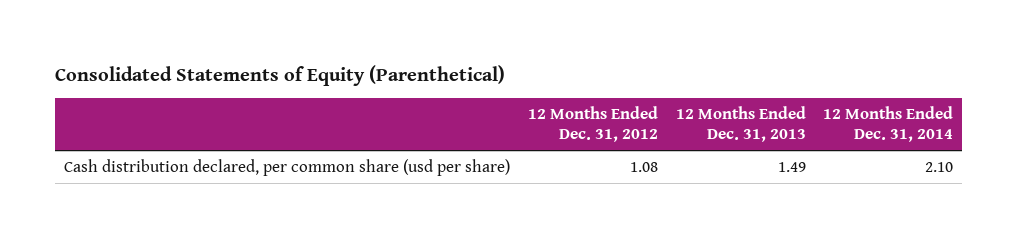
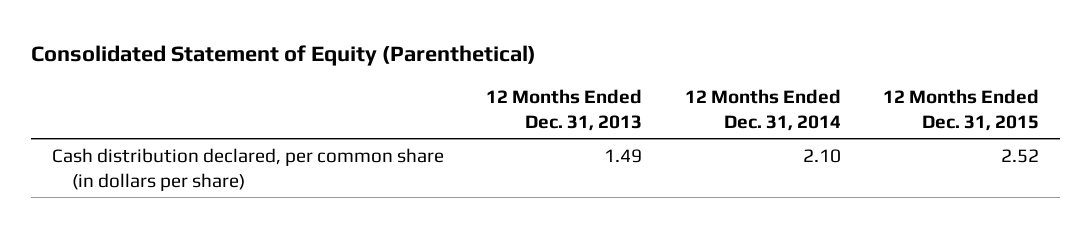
[54,65,505,87] Consolidated Statements of Equity (Parenthetical) -> [30,44,536,66] Consolidated Statement of Equity (Parenthetical)
[527,106,658,143] 12 Months Ended Dec. 31, 2012 -> none
none -> [883,88,1040,131] 12 Months Ended Dec. 31, 2015
[63,159,510,177] Cash distribution declared, per common share (usd per share) -> [52,148,445,191] Cash distribution declared, per common share (in dollars per share)

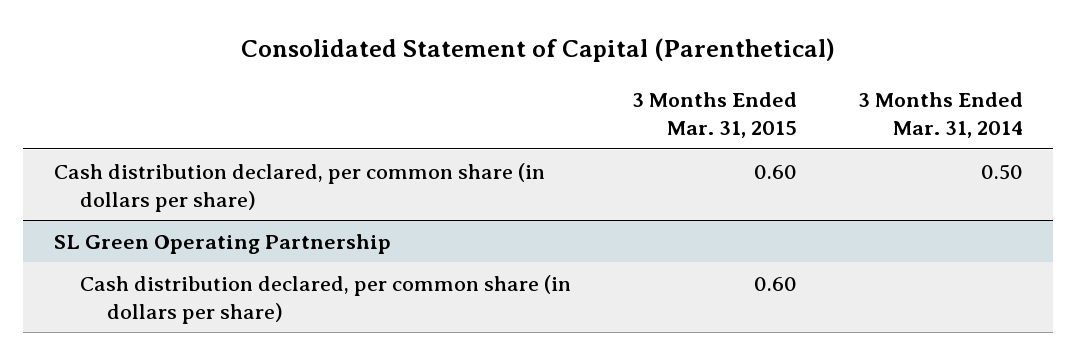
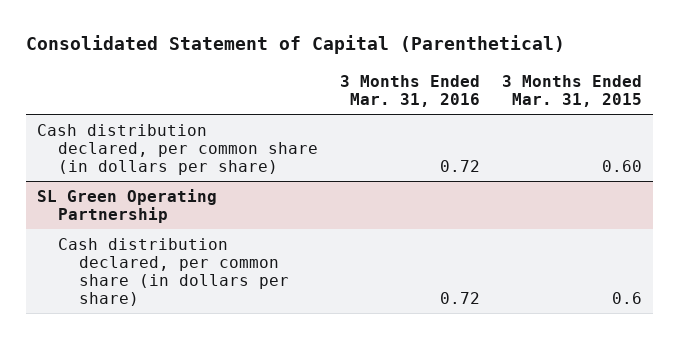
[857,92,1023,139] 3 Months Ended Mar. 31, 2014 -> none
none -> [340,74,481,107] 3 Months Ended Mar. 31, 2016
[754,276,798,291] 0.60 -> [612,291,643,304] 0.6

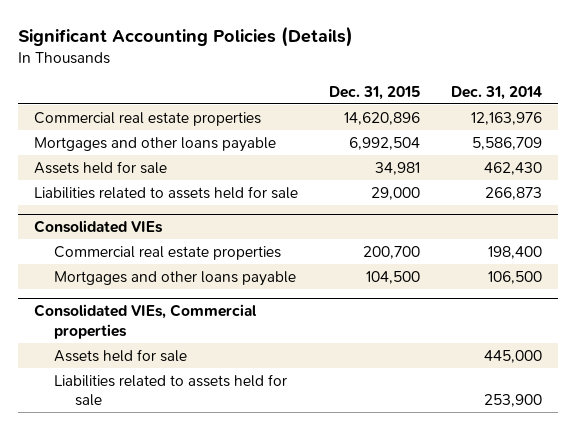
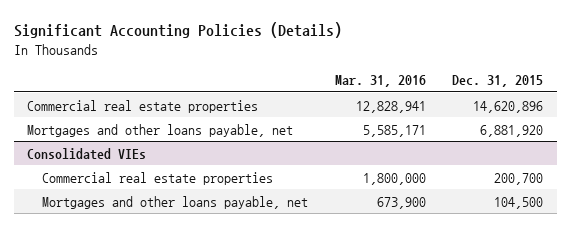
[451,85,543,100] Dec. 31, 2014 -> none
none -> [334,74,426,87] Mar. 31, 2016
[33,160,167,174] Assets held for sale -> none
[33,185,298,199] Liabilities related to assets held for sale -> none
[33,136,276,152] Mortgages and other loans payable -> [27,123,294,137] Mortgages and other loans payable, net
[348,136,420,150] 6,992,504 -> [480,124,544,137] 6,881,920
[33,304,257,339] Consolidated VIEs, Commercial properties -> none
[54,348,188,362] Assets held for sale -> none
[54,373,288,407] Liabilities related to assets held for sale -> none
[54,270,297,286] Mortgages and other loans payable -> [42,195,309,209] Mortgages and other loans payable, net

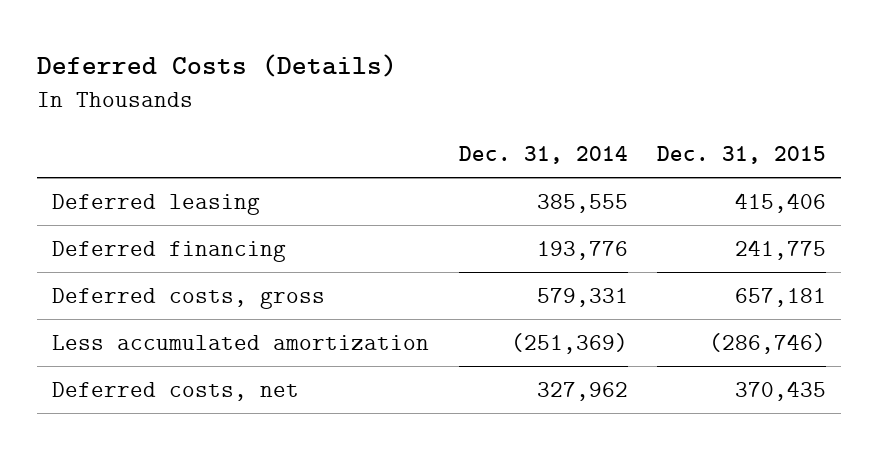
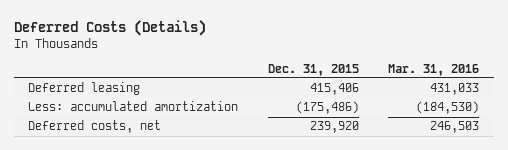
[458,146,628,165] Dec. 31, 2014 -> none
none -> [388,63,480,76] Mar. 31, 2016
[52,240,287,262] Deferred financing -> none
[52,287,326,309] Deferred costs, gross -> none
[52,334,430,350] Less accumulated amortization -> [28,101,239,112] Less: accumulated amortization
[709,332,827,354] (286,746) -> [295,101,359,115] (175,486)
[735,380,827,401] 370,435 -> [309,121,359,134] 239,920

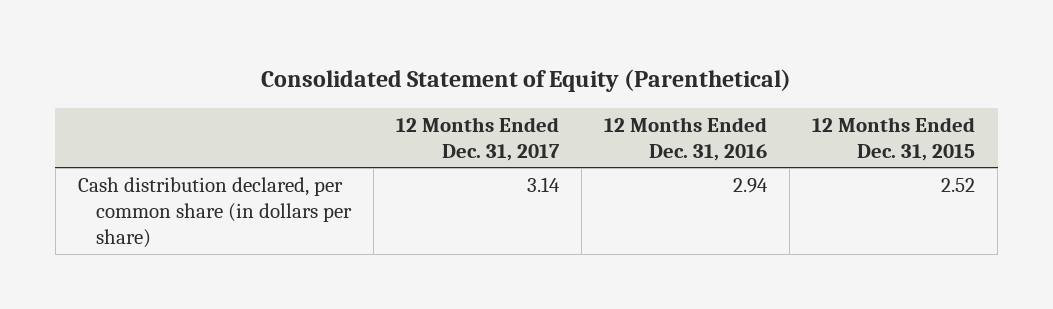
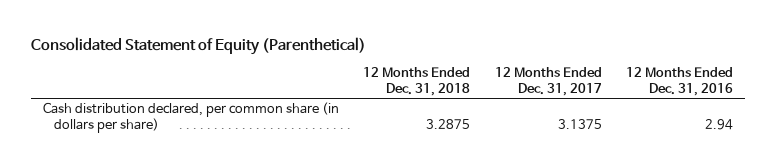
[812,116,976,161] 12 Months Ended Dec. 31, 2015 -> none
none -> [363,67,471,97] 12 Months Ended Dec. 31, 2018
[527,176,561,192] 3.14 -> [557,119,602,130] 3.1375

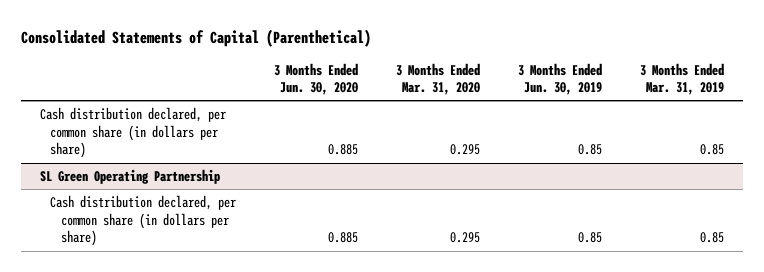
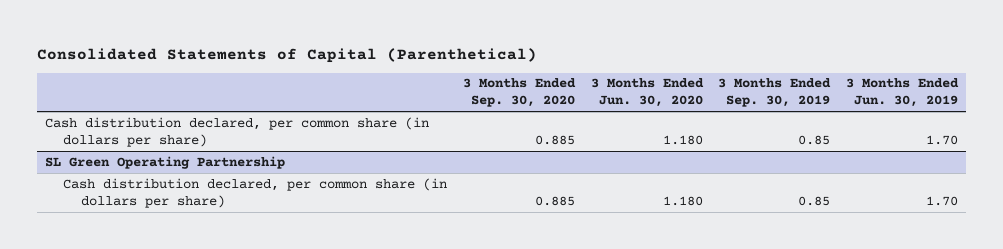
[396,62,481,96] 3 Months Ended Mar. 31, 2020 -> none
[640,62,725,96] 3 Months Ended Mar. 31, 2019 -> none
none -> [462,78,576,108] 3 Months Ended Sep. 30, 2020
none -> [718,78,832,108] 3 Months Ended Sep. 30, 2019
[328,144,359,156] 0.885 -> [662,134,703,145] 1.180
[578,144,603,156] 0.85 -> [926,134,959,145] 1.70
[328,232,359,244] 0.885 -> [662,195,703,206] 1.180
[578,232,603,244] 0.85 -> [926,195,959,206] 1.70

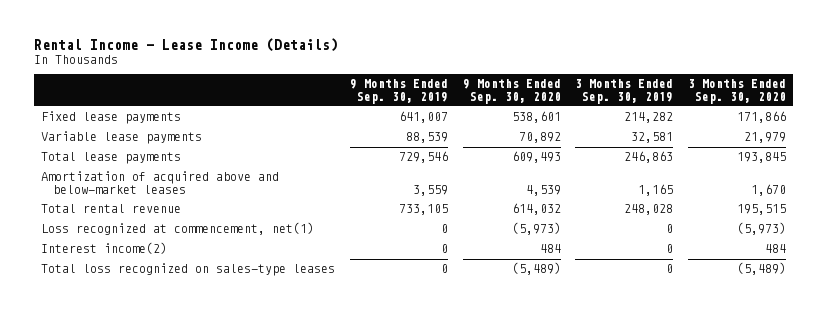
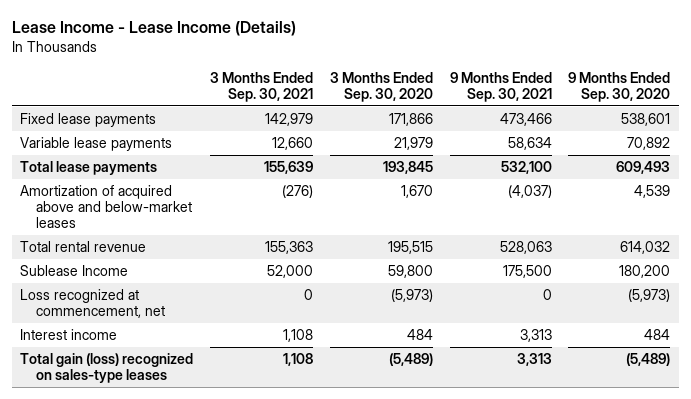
[34,37,339,52] Rental Income - Lease Income (Details) -> [11,21,296,37] Lease Income - Lease Income (Details)
[350,79,449,104] 9 Months Ended Sep. 30, 2019 -> none
[575,79,674,104] 3 Months Ended Sep. 30, 2019 -> none
none -> [210,71,314,102] 3 Months Ended Sep. 30, 2021
none -> [449,71,552,102] 9 Months Ended Sep. 30, 2021
none -> [20,265,129,277] Sublease Income
[41,222,315,236] Loss recognized at commencement, net(1) -> [20,289,166,319] Loss recognized at commencement, net
[41,242,168,255] Interest income(2) -> [20,329,118,341] Interest income
[41,263,336,277] Total loss recognized on sales-type leases -> [20,353,194,384] Total gain (loss) recognized on sales-type leases

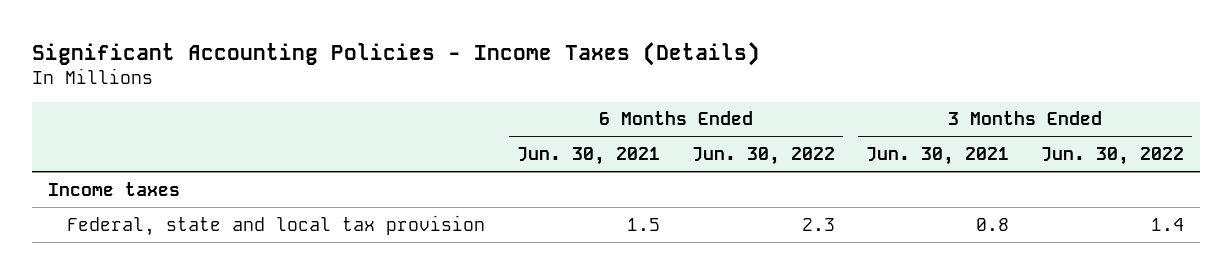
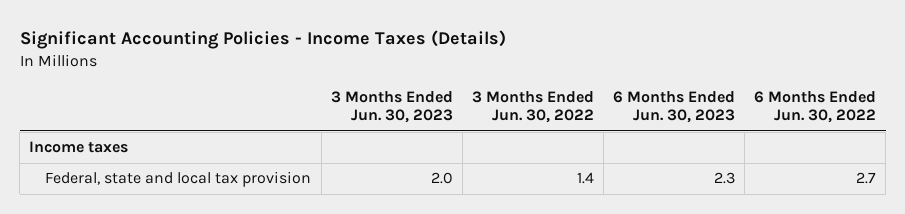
[517,147,661,166] Jun. 30, 2021 -> none
[866,147,1010,166] Jun. 30, 2021 -> none
none -> [330,90,453,124] 3 Months Ended Jun. 30, 2023
none -> [612,90,735,124] 6 Months Ended Jun. 30, 2023
[801,217,835,231] 2.3 -> [856,172,877,185] 2.7

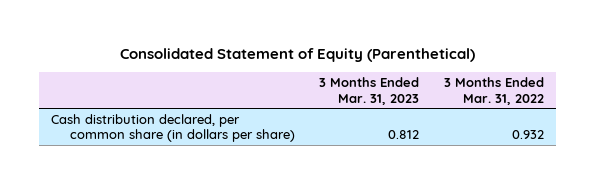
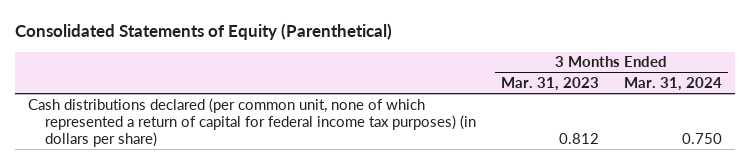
[119,48,475,63] Consolidated Statement of Equity (Parenthetical) -> [15,23,393,41] Consolidated Statements of Equity (Parenthetical)
[443,77,544,105] 3 Months Ended Mar. 31, 2022 -> none
none -> [624,77,723,92] Mar. 31, 2024
[51,113,295,143] Cash distribution declared, per common share (in dollars per share) -> [27,97,476,147] Cash distributions declared (per common unit, none of which represented a return of capital for federal income tax purposes) (in dollars per share)

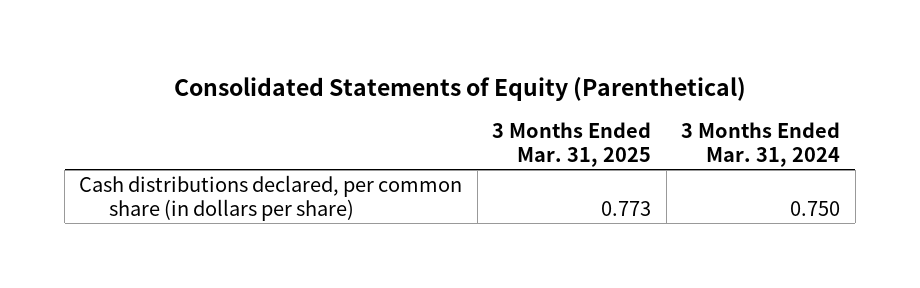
[500,77,599,92] Mar. 31, 2023 -> none
none -> [492,122,652,167] 3 Months Ended Mar. 31, 2025
[27,97,476,147] Cash distributions declared (per common unit, none of which represented a return of capital for federal income tax purposes) (in dollars per share) -> [79,175,463,221] Cash distributions declared, per common share (in dollars per share)

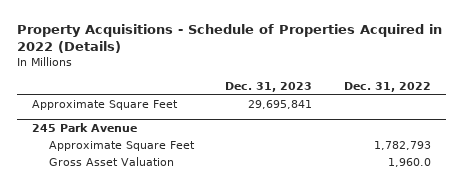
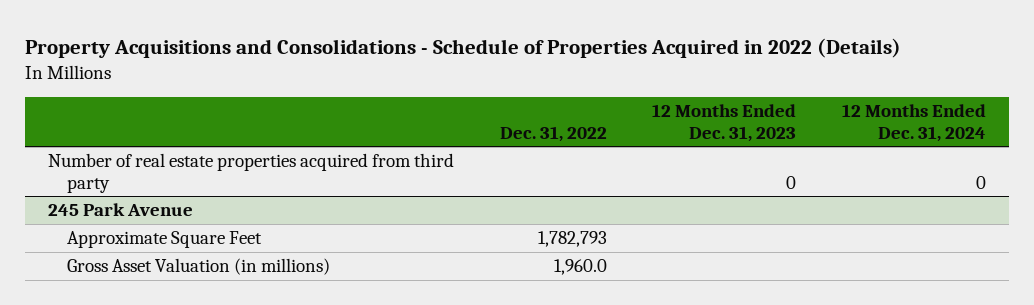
[16,24,442,54] Property Acquisitions - Schedule of Properties Acquired in 2022 (Details) -> [25,37,902,58] Property Acquisitions and Consolidations - Schedule of Properties Acquired in 2022 (Details)
[225,81,313,92] Dec. 31, 2023 -> none
none -> [652,104,797,142] 12 Months Ended Dec. 31, 2023
none -> [841,104,986,142] 12 Months Ended Dec. 31, 2024
[32,99,179,110] Approximate Square Feet -> none
none -> [48,153,455,193] Number of real estate properties acquired from third party
[49,156,175,166] Gross Asset Valuation -> [66,258,330,276] Gross Asset Valuation (in millions)

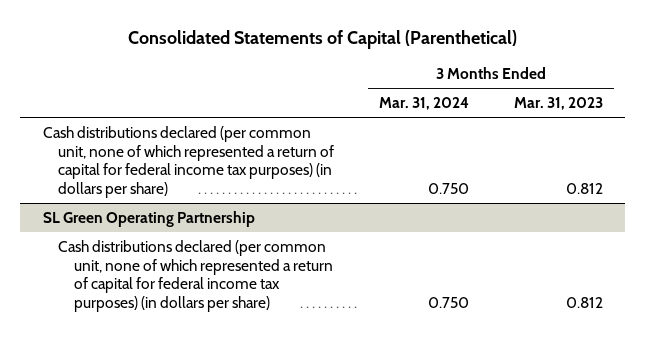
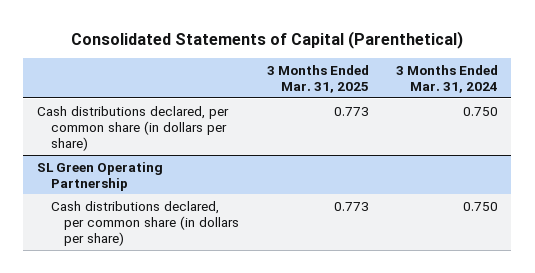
[514,97,604,111] Mar. 31, 2023 -> none
none -> [266,65,369,94] 3 Months Ended Mar. 31, 2025
[42,125,335,199] Cash distributions declared (per common unit, none of which represented a return of capital for federal income tax purposes) (in dollars per share) -> [37,105,230,151] Cash distributions declared, per common share (in dollars per share)
[58,239,333,313] Cash distributions declared (per common unit, none of which represented a return of capital for federal income tax purposes) (in dollars per share) -> [50,200,240,246] Cash distributions declared, per common share (in dollars per share)

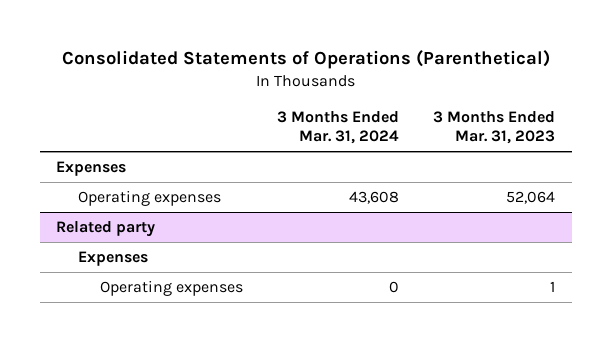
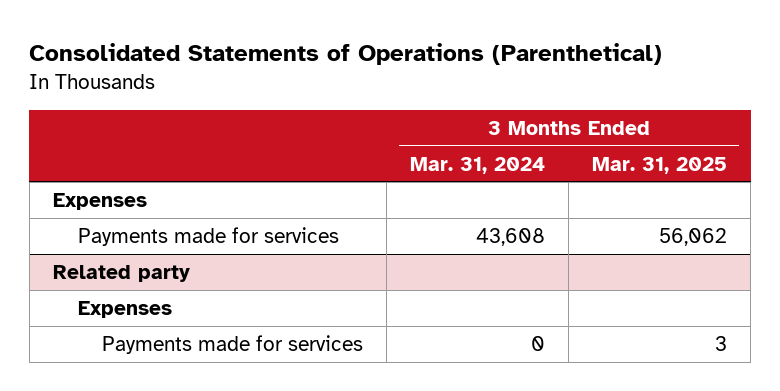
[432,110,555,145] 3 Months Ended Mar. 31, 2023 -> none
none -> [592,156,728,174] Mar. 31, 2025
[78,190,222,207] Operating expenses -> [77,226,339,246] Payments made for services
[100,280,244,297] Operating expenses -> [102,334,364,354] Payments made for services

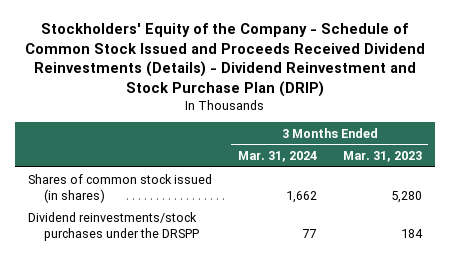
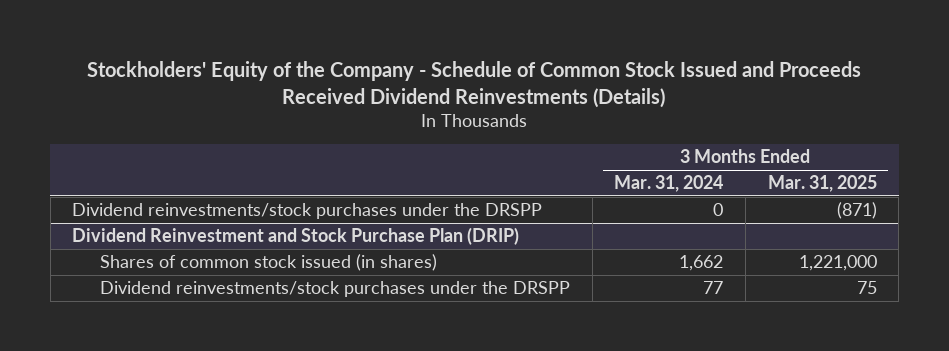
[24,23,425,97] Stockholders' Equity of the Company - Schedule of Common Stock Issued and Proceeds Received Dividend Reinvestments (Details) - Dividend Reinvestment and Stock Purchase Plan (DRIP) -> [87,60,862,108] Stockholders' Equity of the Company - Schedule of Common Stock Issued and Proceeds Received Dividend Reinvestments (Details)
[342,150,422,162] Mar. 31, 2023 -> none
none -> [767,175,877,193] Mar. 31, 2025
none -> [72,203,543,220] Dividend reinvestments/stock purchases under the DRSPP
none -> [72,227,520,246] Dividend Reinvestment and Stock Purchase Plan (DRIP)

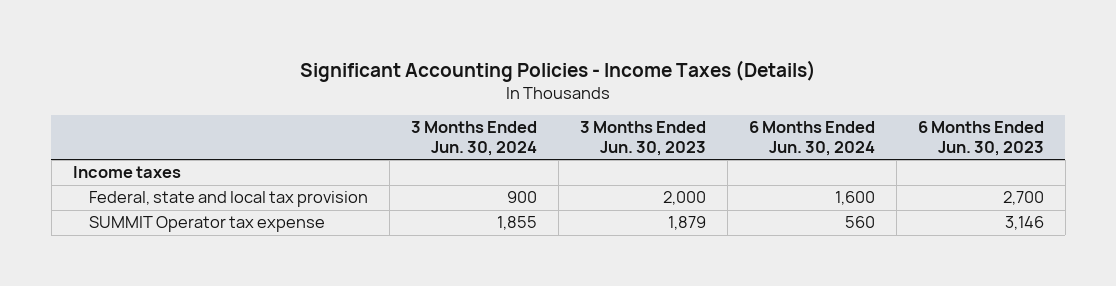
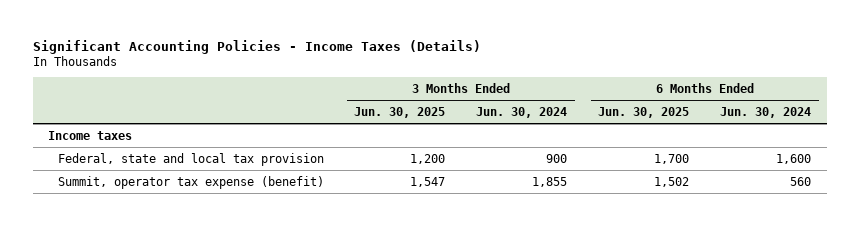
[579,121,706,156] 3 Months Ended Jun. 30, 2023 -> none
[917,121,1044,156] 6 Months Ended Jun. 30, 2023 -> none
none -> [354,106,446,118] Jun. 30, 2025
none -> [598,106,690,118] Jun. 30, 2025
[88,216,325,233] SUMMIT Operator tax expense -> [57,175,324,189] Summit, operator tax expense (benefit)

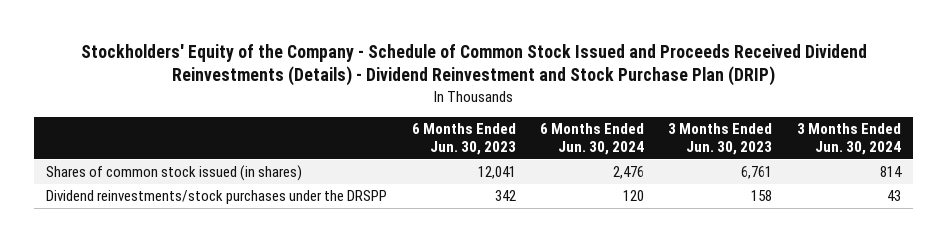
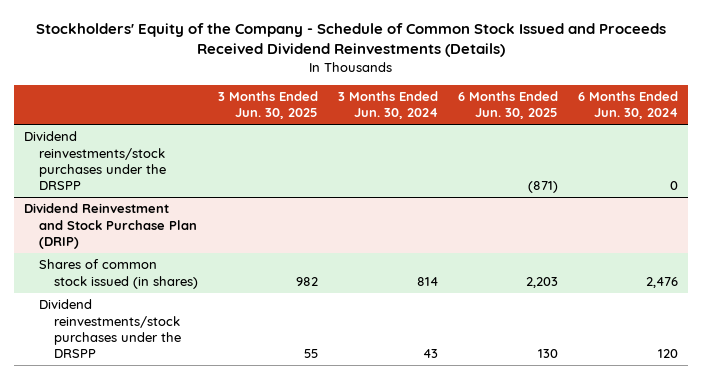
[80,43,867,87] Stockholders' Equity of the Company - Schedule of Common Stock Issued and Proceeds Received Dividend Reinvestments (Details) - Dividend Reinvestment and Stock Purchase Plan (DRIP) -> [35,23,666,58] Stockholders' Equity of the Company - Schedule of Common Stock Issued and Proceeds Received Dividend Reinvestments (Details)
[411,123,516,156] 6 Months Ended Jun. 30, 2023 -> none
[668,123,773,156] 3 Months Ended Jun. 30, 2023 -> none
none -> [217,91,318,120] 3 Months Ended Jun. 30, 2025
none -> [457,91,558,120] 6 Months Ended Jun. 30, 2025
none -> [24,131,167,191] Dividend reinvestments/stock purchases under the DRSPP
none -> [24,203,198,249] Dividend Reinvestment and Stock Purchase Plan (DRIP)

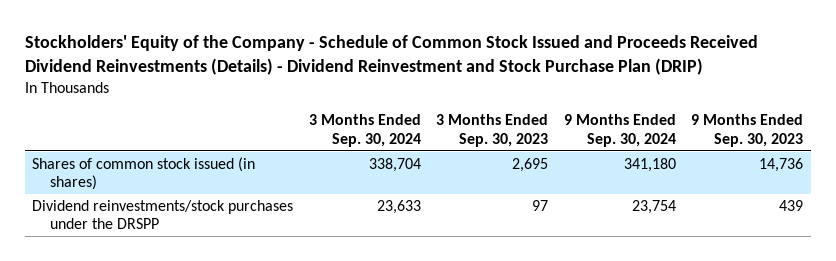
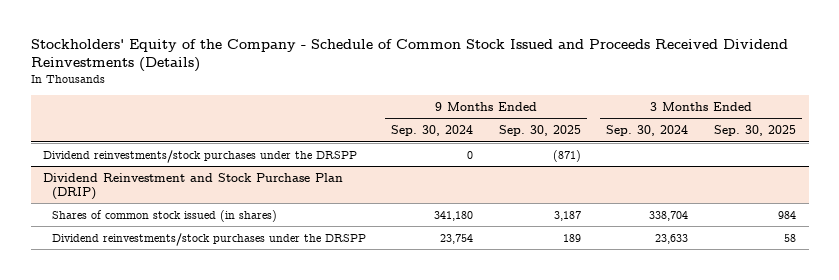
[24,35,758,76] Stockholders' Equity of the Company - Schedule of Common Stock Issued and Proceeds Received Dividend Reinvestments (Details) - Dividend Reinvestment and Stock Purchase Plan (DRIP) -> [30,38,788,73] Stockholders' Equity of the Company - Schedule of Common Stock Issued and Proceeds Received Dividend Reinvestments (Details)
[436,114,549,147] 3 Months Ended Sep. 30, 2023 -> none
[691,114,804,147] 9 Months Ended Sep. 30, 2023 -> none
none -> [498,125,581,137] Sep. 30, 2025
none -> [713,125,796,137] Sep. 30, 2025
none -> [43,149,358,163] Dividend reinvestments/stock purchases under the DRSPP
none -> [43,172,344,200] Dividend Reinvestment and Stock Purchase Plan (DRIP)

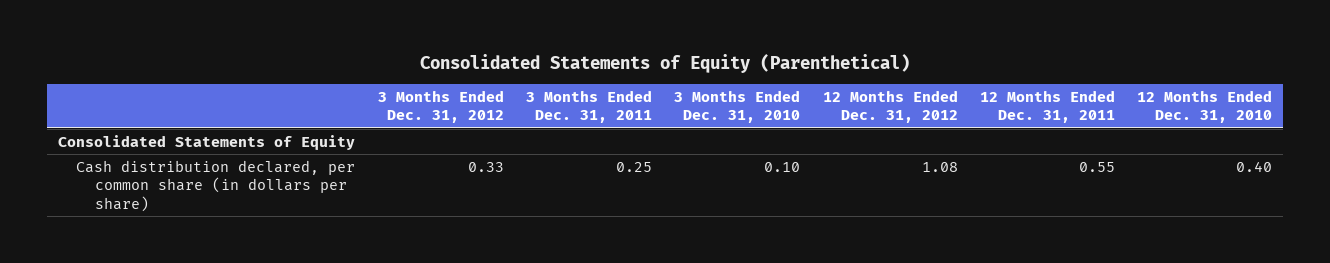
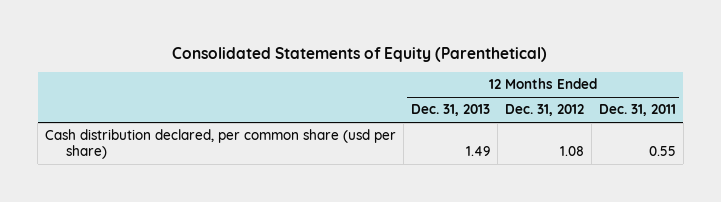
[377,89,504,124] 3 Months Ended Dec. 31, 2012 -> none
[525,89,652,124] 3 Months Ended Dec. 31, 2011 -> none
[674,89,801,124] 3 Months Ended Dec. 31, 2010 -> none
[1137,89,1273,124] 12 Months Ended Dec. 31, 2010 -> none
none -> [411,104,491,117] Dec. 31, 2013
[57,134,355,150] Consolidated Statements of Equity -> none
[76,159,356,212] Cash distribution declared, per common share (in dollars per share) -> [45,129,397,159] Cash distribution declared, per common share (usd per share)

